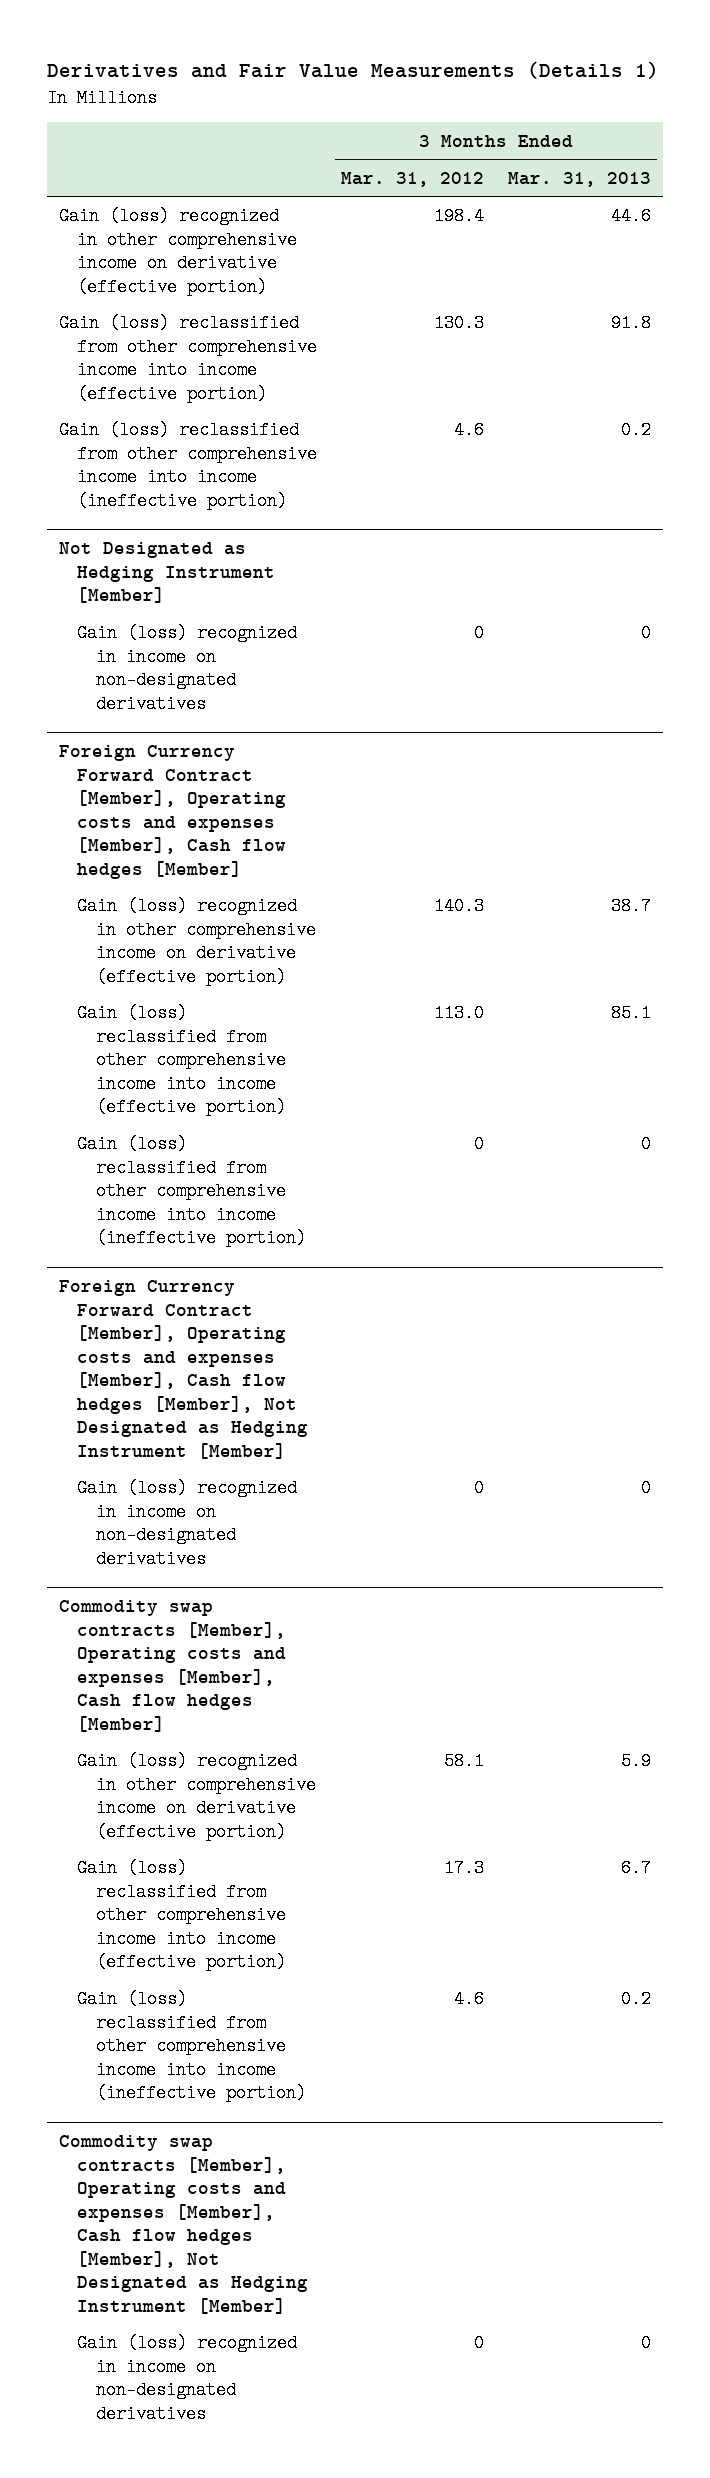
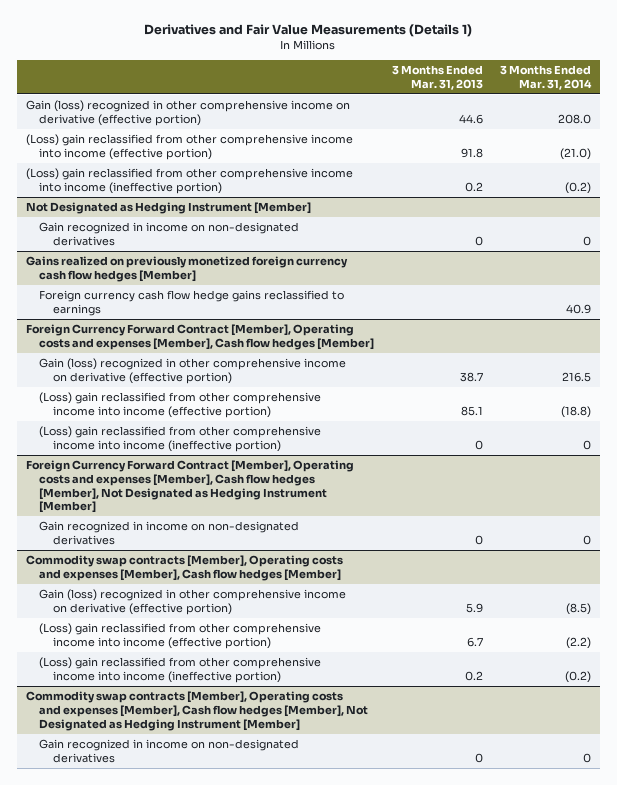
[341,171,485,187] Mar. 31, 2012 -> none
none -> [500,64,593,90] 3 Months Ended Mar. 31, 2014
[58,314,318,403] Gain (loss) reclassified from other comprehensive income into income (effective portion) -> [25,134,353,160] (Loss) gain reclassified from other comprehensive income into income (effective portion)
[58,421,318,510] Gain (loss) reclassified from other comprehensive income into income (ineffective portion) -> [25,168,353,194] (Loss) gain reclassified from other comprehensive income into income (ineffective portion)
[77,624,298,713] Gain (loss) recognized in income on non-designated derivatives -> [39,222,300,246] Gain recognized in income on non-designated derivatives
none -> [25,256,348,282] Gains realized on previously monetized foreign currency cash flow hedges [Member]
none -> [39,290,345,316] Foreign currency cash flow hedge gains reclassified to earnings
[77,1004,286,1117] Gain (loss) reclassified from other comprehensive income into income (effective portion) -> [39,392,322,418] (Loss) gain reclassified from other comprehensive income into income (effective portion)
[77,1135,306,1248] Gain (loss) reclassified from other comprehensive income into income (ineffective portion) -> [39,426,322,452] (Loss) gain reclassified from other comprehensive income into income (ineffective portion)
[77,1479,298,1568] Gain (loss) recognized in income on non-designated derivatives -> [39,521,300,545] Gain recognized in income on non-designated derivatives
[77,1859,286,1972] Gain (loss) reclassified from other comprehensive income into income (effective portion) -> [39,623,322,649] (Loss) gain reclassified from other comprehensive income into income (effective portion)
[77,1990,306,2103] Gain (loss) reclassified from other comprehensive income into income (ineffective portion) -> [39,657,322,683] (Loss) gain reclassified from other comprehensive income into income (ineffective portion)
[77,2334,298,2423] Gain (loss) recognized in income on non-designated derivatives -> [39,739,300,763] Gain recognized in income on non-designated derivatives

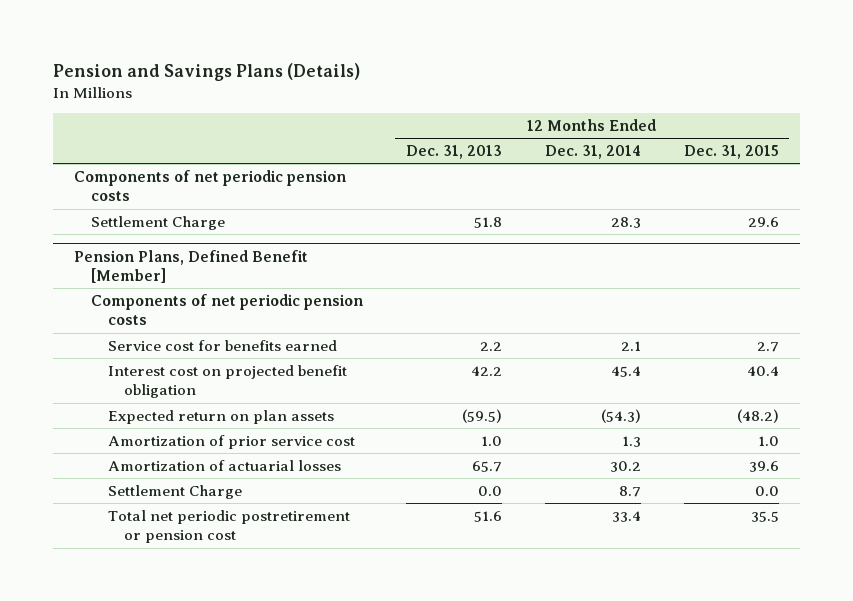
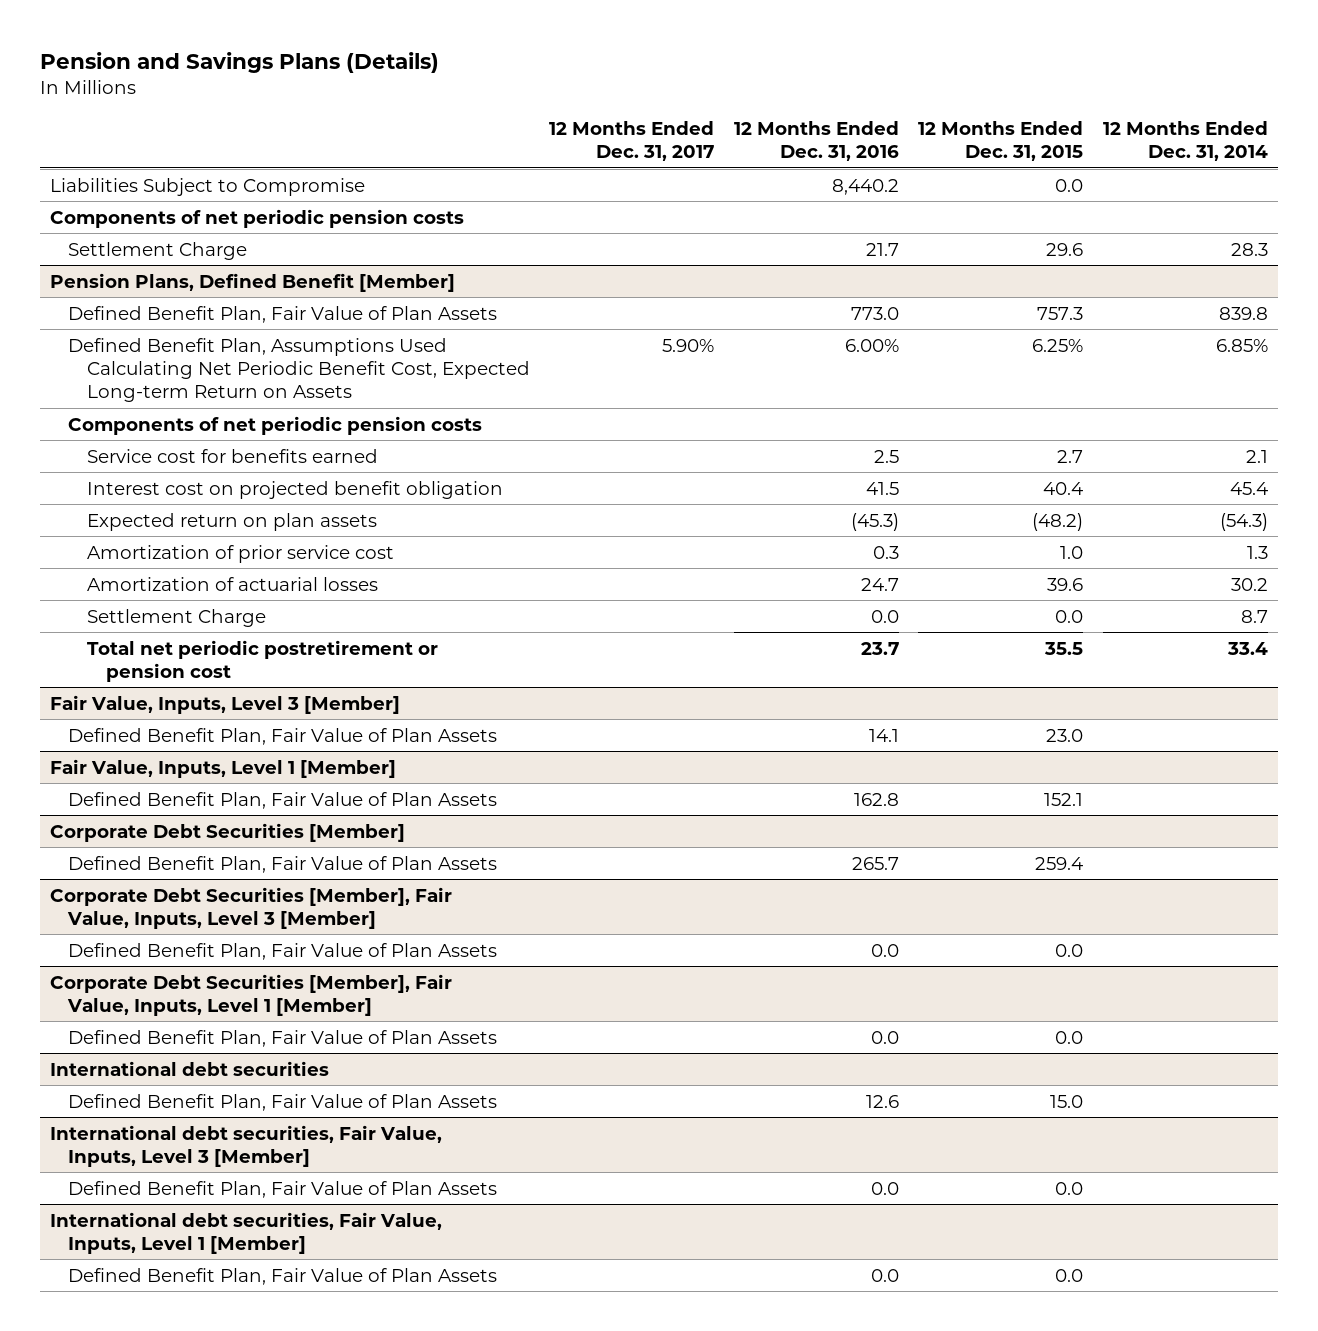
[405,145,502,160] Dec. 31, 2013 -> none
none -> [549,120,715,162] 12 Months Ended Dec. 31, 2017
none -> [733,120,899,162] 12 Months Ended Dec. 31, 2016
none -> [49,177,365,196] Liabilities Subject to Compromise
none -> [68,305,498,323] Defined Benefit Plan, Fair Value of Plan Assets
none -> [68,337,530,402] Defined Benefit Plan, Assumptions Used Calculating Net Periodic Benefit Cost, Expected Long-term Return on Assets
none -> [49,694,400,714] Fair Value, Inputs, Level 3 [Member]
none -> [68,727,498,745] Defined Benefit Plan, Fair Value of Plan Assets
none -> [49,758,396,778] Fair Value, Inputs, Level 1 [Member]
none -> [68,791,498,809] Defined Benefit Plan, Fair Value of Plan Assets
none -> [49,822,405,842] Corporate Debt Securities [Member]
none -> [68,855,498,873] Defined Benefit Plan, Fair Value of Plan Assets
none -> [49,886,452,929] Corporate Debt Securities [Member], Fair Value, Inputs, Level 3 [Member]
none -> [68,942,498,960] Defined Benefit Plan, Fair Value of Plan Assets
none -> [49,973,452,1016] Corporate Debt Securities [Member], Fair Value, Inputs, Level 1 [Member]
none -> [68,1029,498,1047] Defined Benefit Plan, Fair Value of Plan Assets
none -> [49,1060,329,1076] International debt securities
none -> [68,1093,498,1111] Defined Benefit Plan, Fair Value of Plan Assets
none -> [49,1124,442,1167] International debt securities, Fair Value, Inputs, Level 3 [Member]
none -> [68,1180,498,1198] Defined Benefit Plan, Fair Value of Plan Assets
none -> [49,1211,442,1254] International debt securities, Fair Value, Inputs, Level 1 [Member]
none -> [68,1267,498,1285] Defined Benefit Plan, Fair Value of Plan Assets

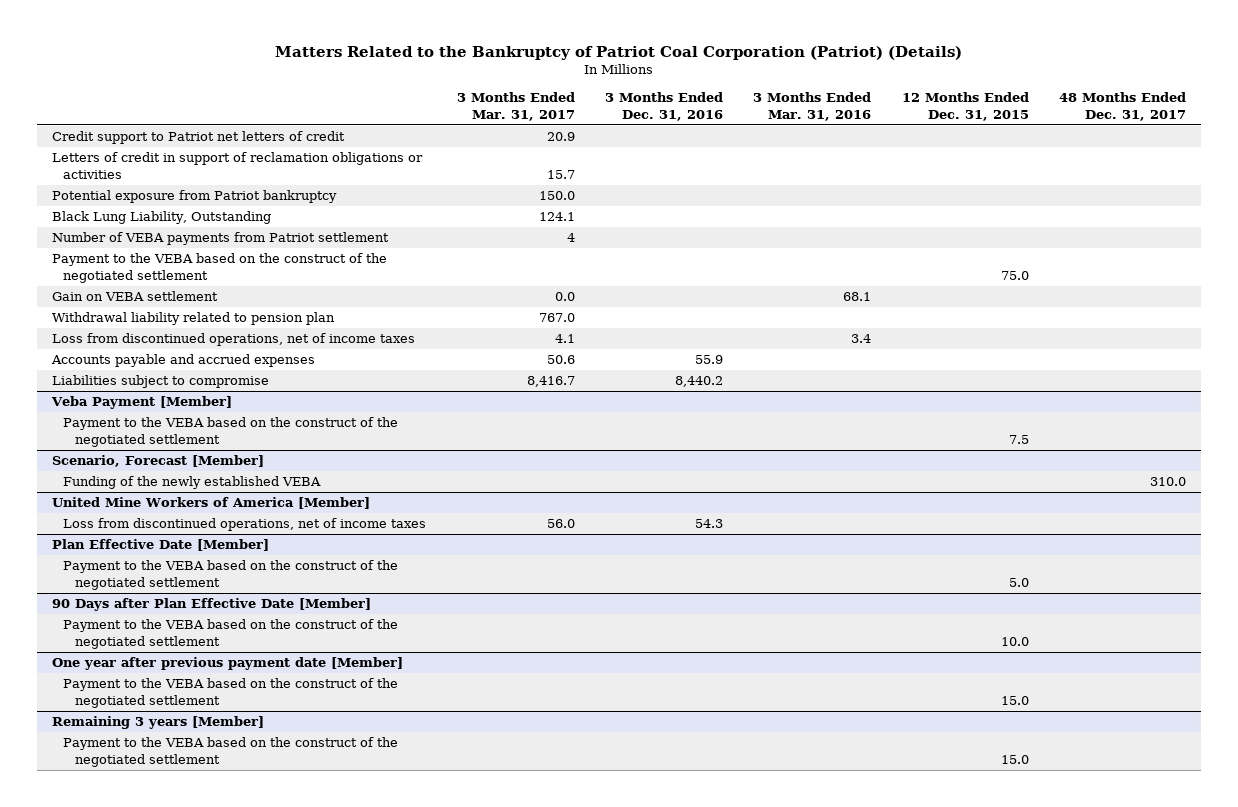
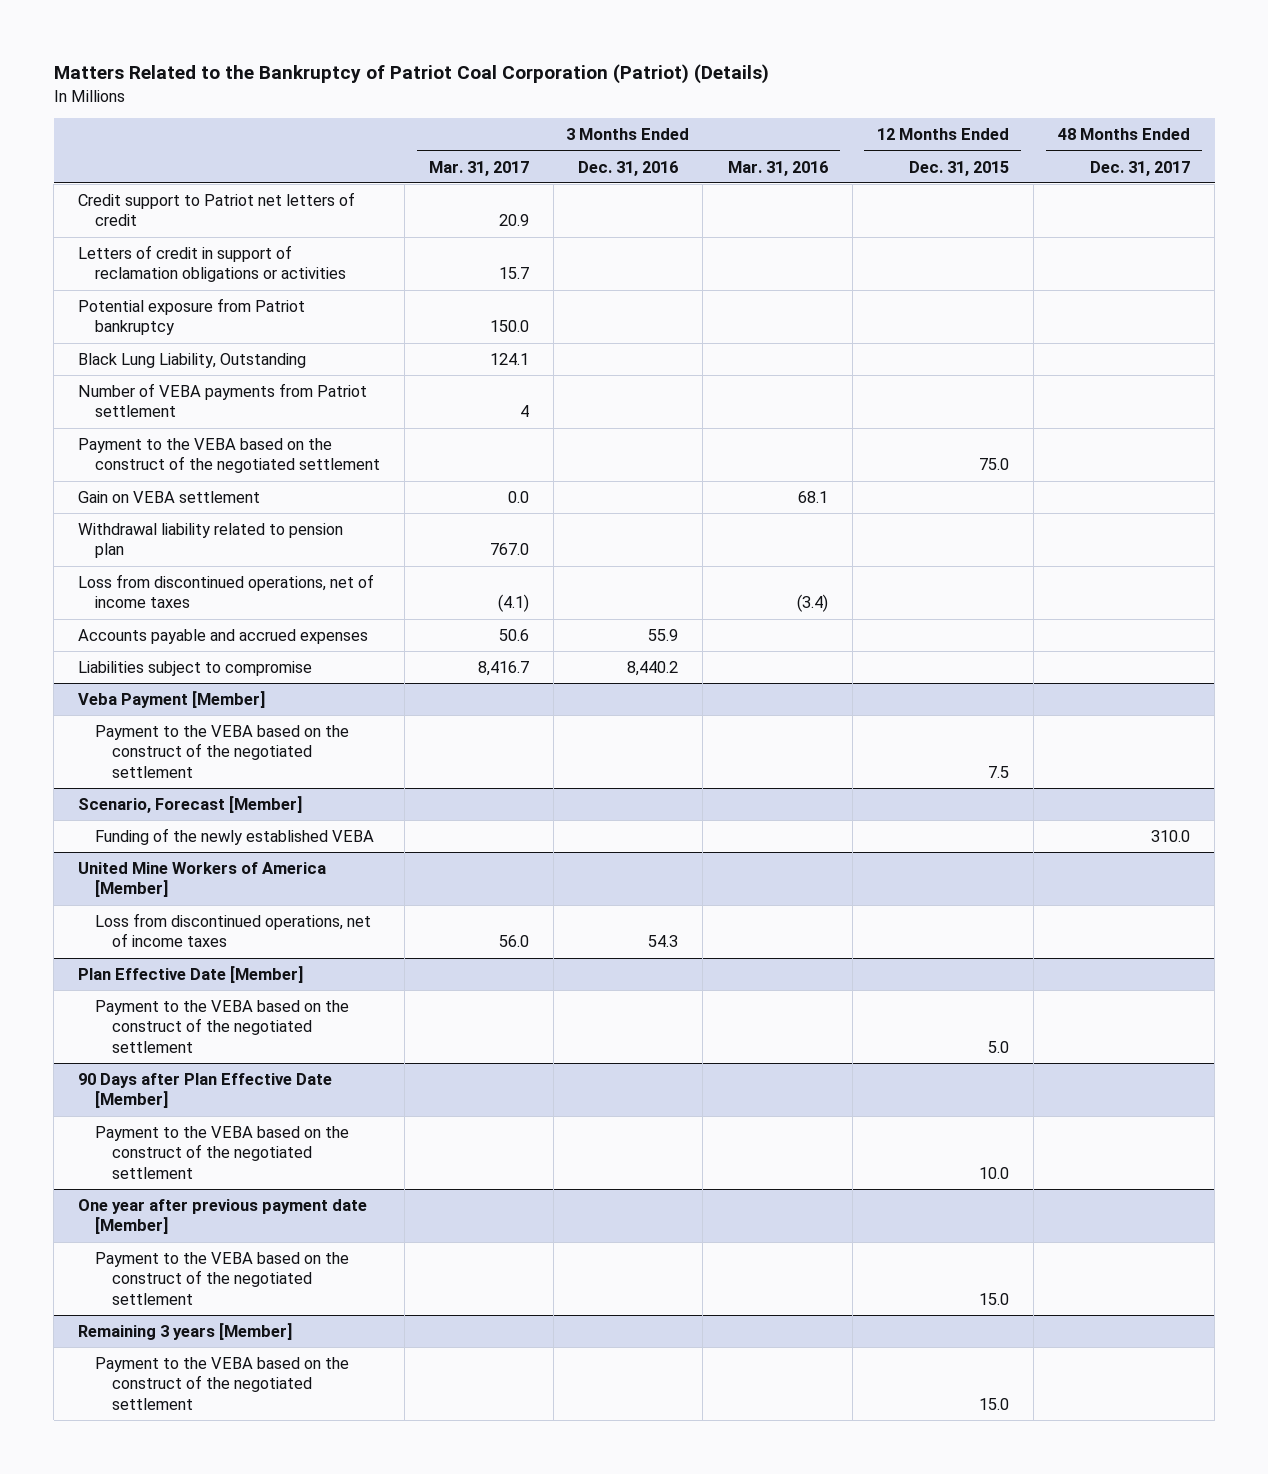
[554,334,575,344] 4.1 -> [498,594,530,613] (4.1)
[851,334,872,344] 3.4 -> [796,594,828,613] (3.4)

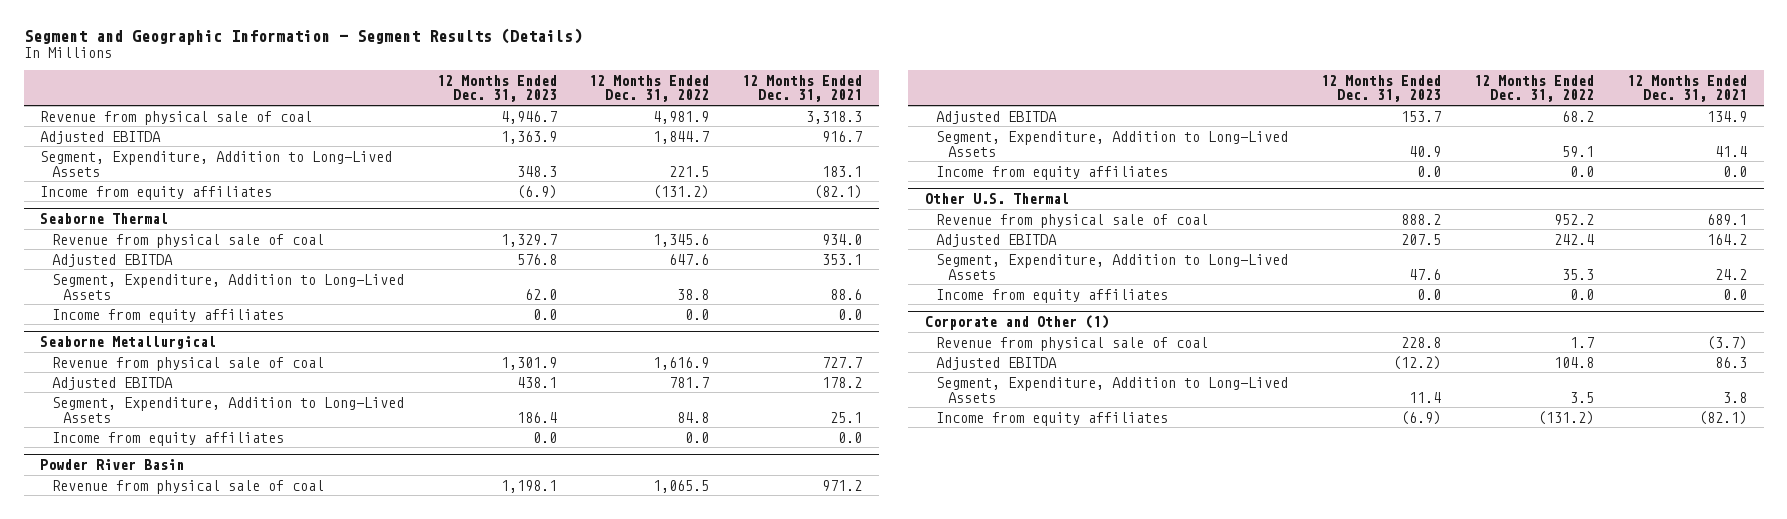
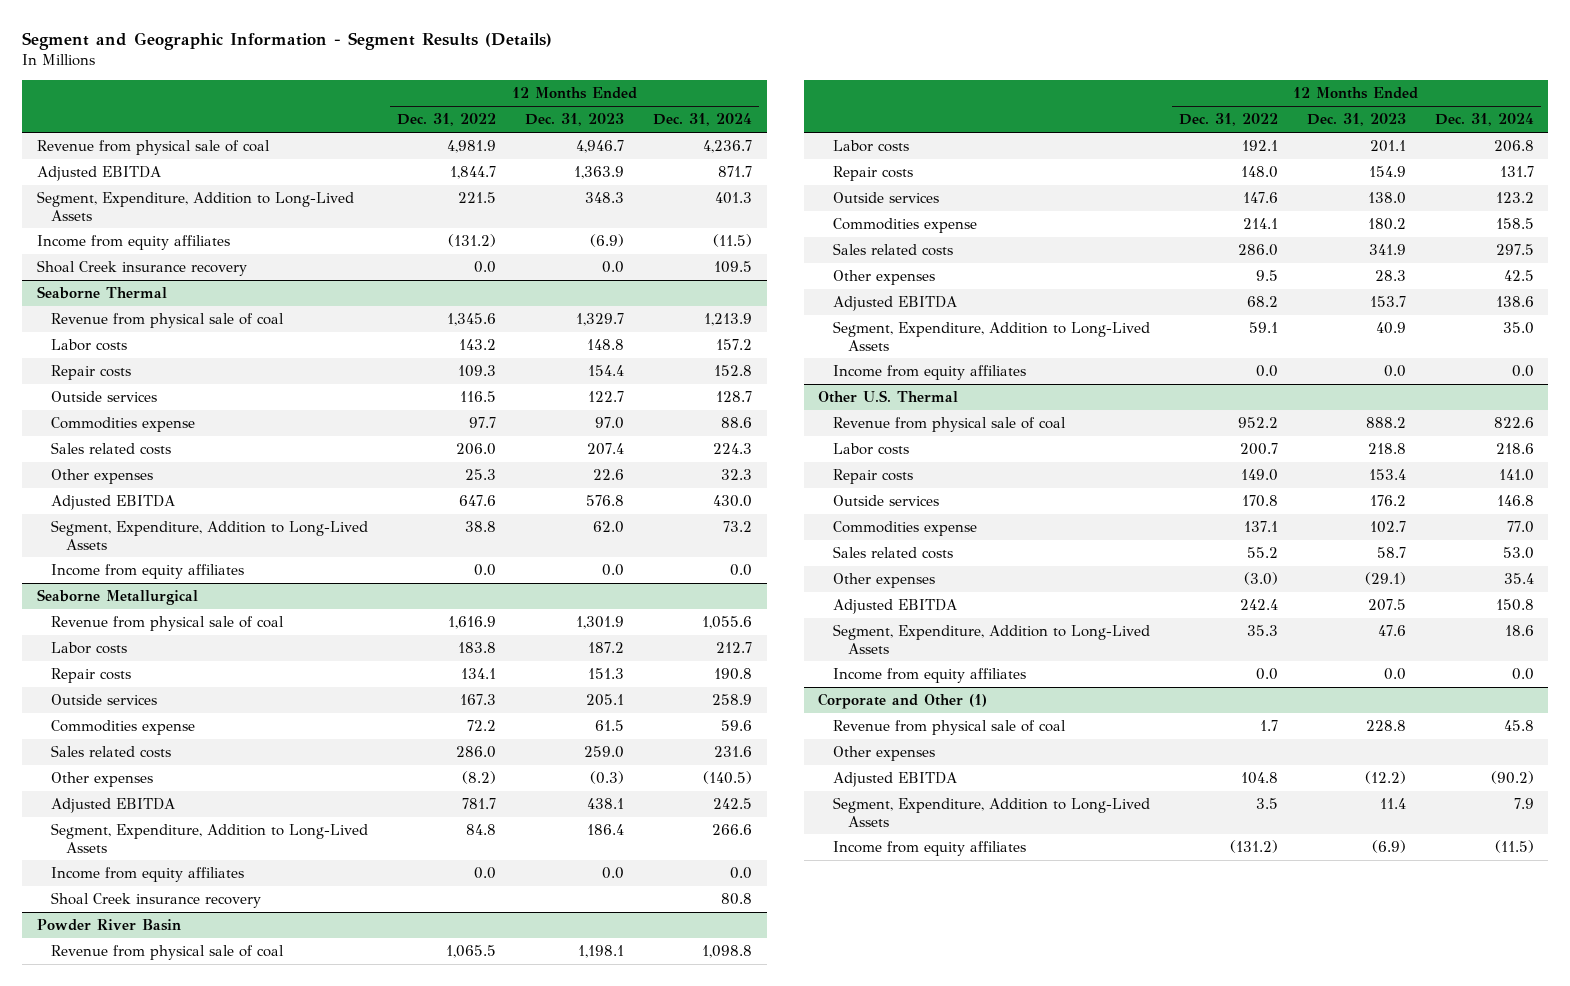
[742,74,863,103] 12 Months Ended Dec. 31, 2021 -> none
none -> [653,113,753,127] Dec. 31, 2024
none -> [36,260,247,277] Shoal Creek insurance recovery
none -> [51,339,128,352] Labor costs
none -> [51,365,132,381] Repair costs
none -> [51,391,158,403] Outside services
none -> [51,417,196,433] Commodities expense
none -> [51,442,172,456] Sales related costs
none -> [51,469,154,485] Other expenses
none -> [51,642,128,655] Labor costs
none -> [51,668,132,684] Repair costs
none -> [51,694,158,706] Outside services
none -> [51,720,196,736] Commodities expense
none -> [51,745,172,759] Sales related costs
none -> [51,772,154,788] Other expenses
none -> [51,892,262,909] Shoal Creek insurance recovery
none -> [832,140,909,153] Labor costs
none -> [832,166,913,182] Repair costs
none -> [832,192,939,204] Outside services
none -> [832,218,977,234] Commodities expense
none -> [832,243,953,257] Sales related costs
none -> [832,270,935,286] Other expenses
none -> [832,443,909,456] Labor costs
none -> [832,469,913,485] Repair costs
none -> [832,495,939,507] Outside services
none -> [832,521,977,537] Commodities expense
none -> [832,546,953,560] Sales related costs
none -> [832,573,935,589] Other expenses
none -> [832,746,935,762] Other expenses

